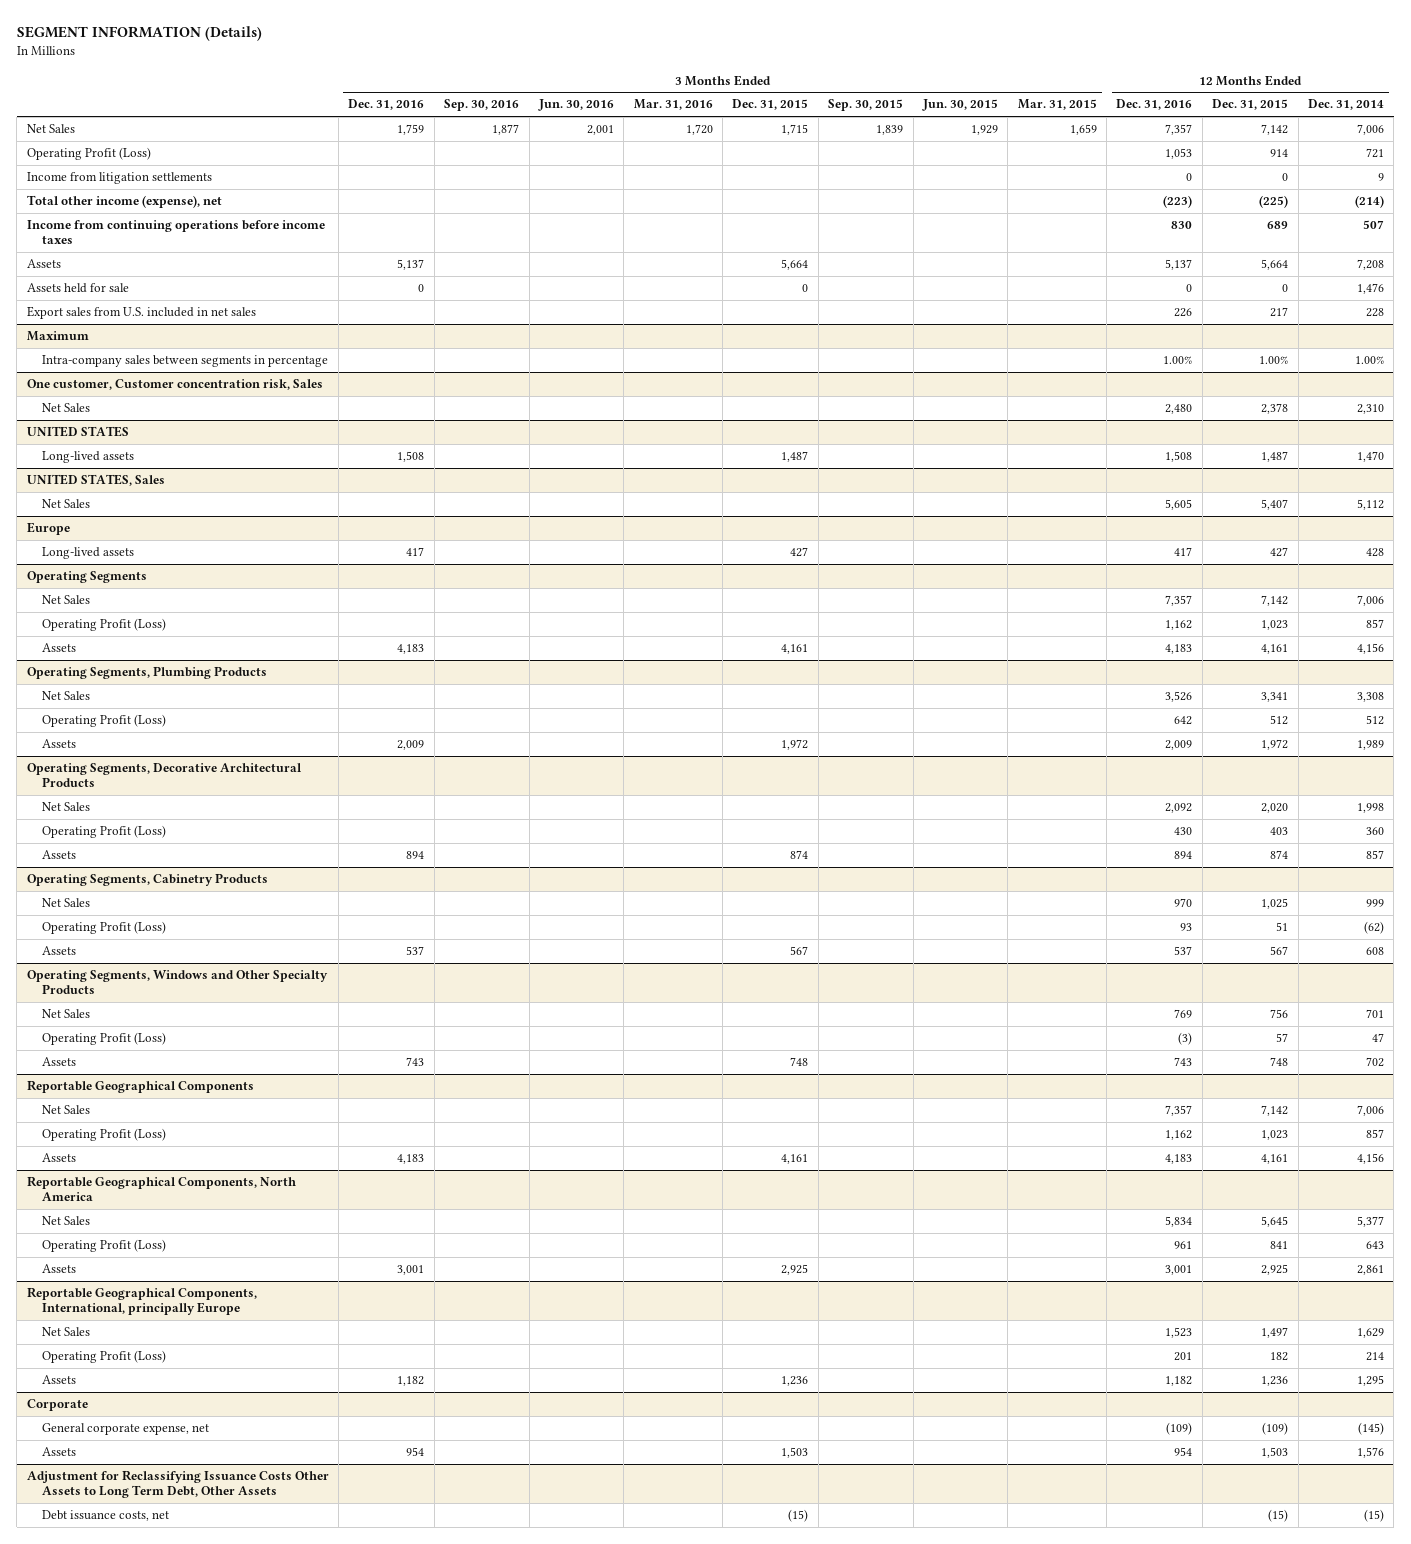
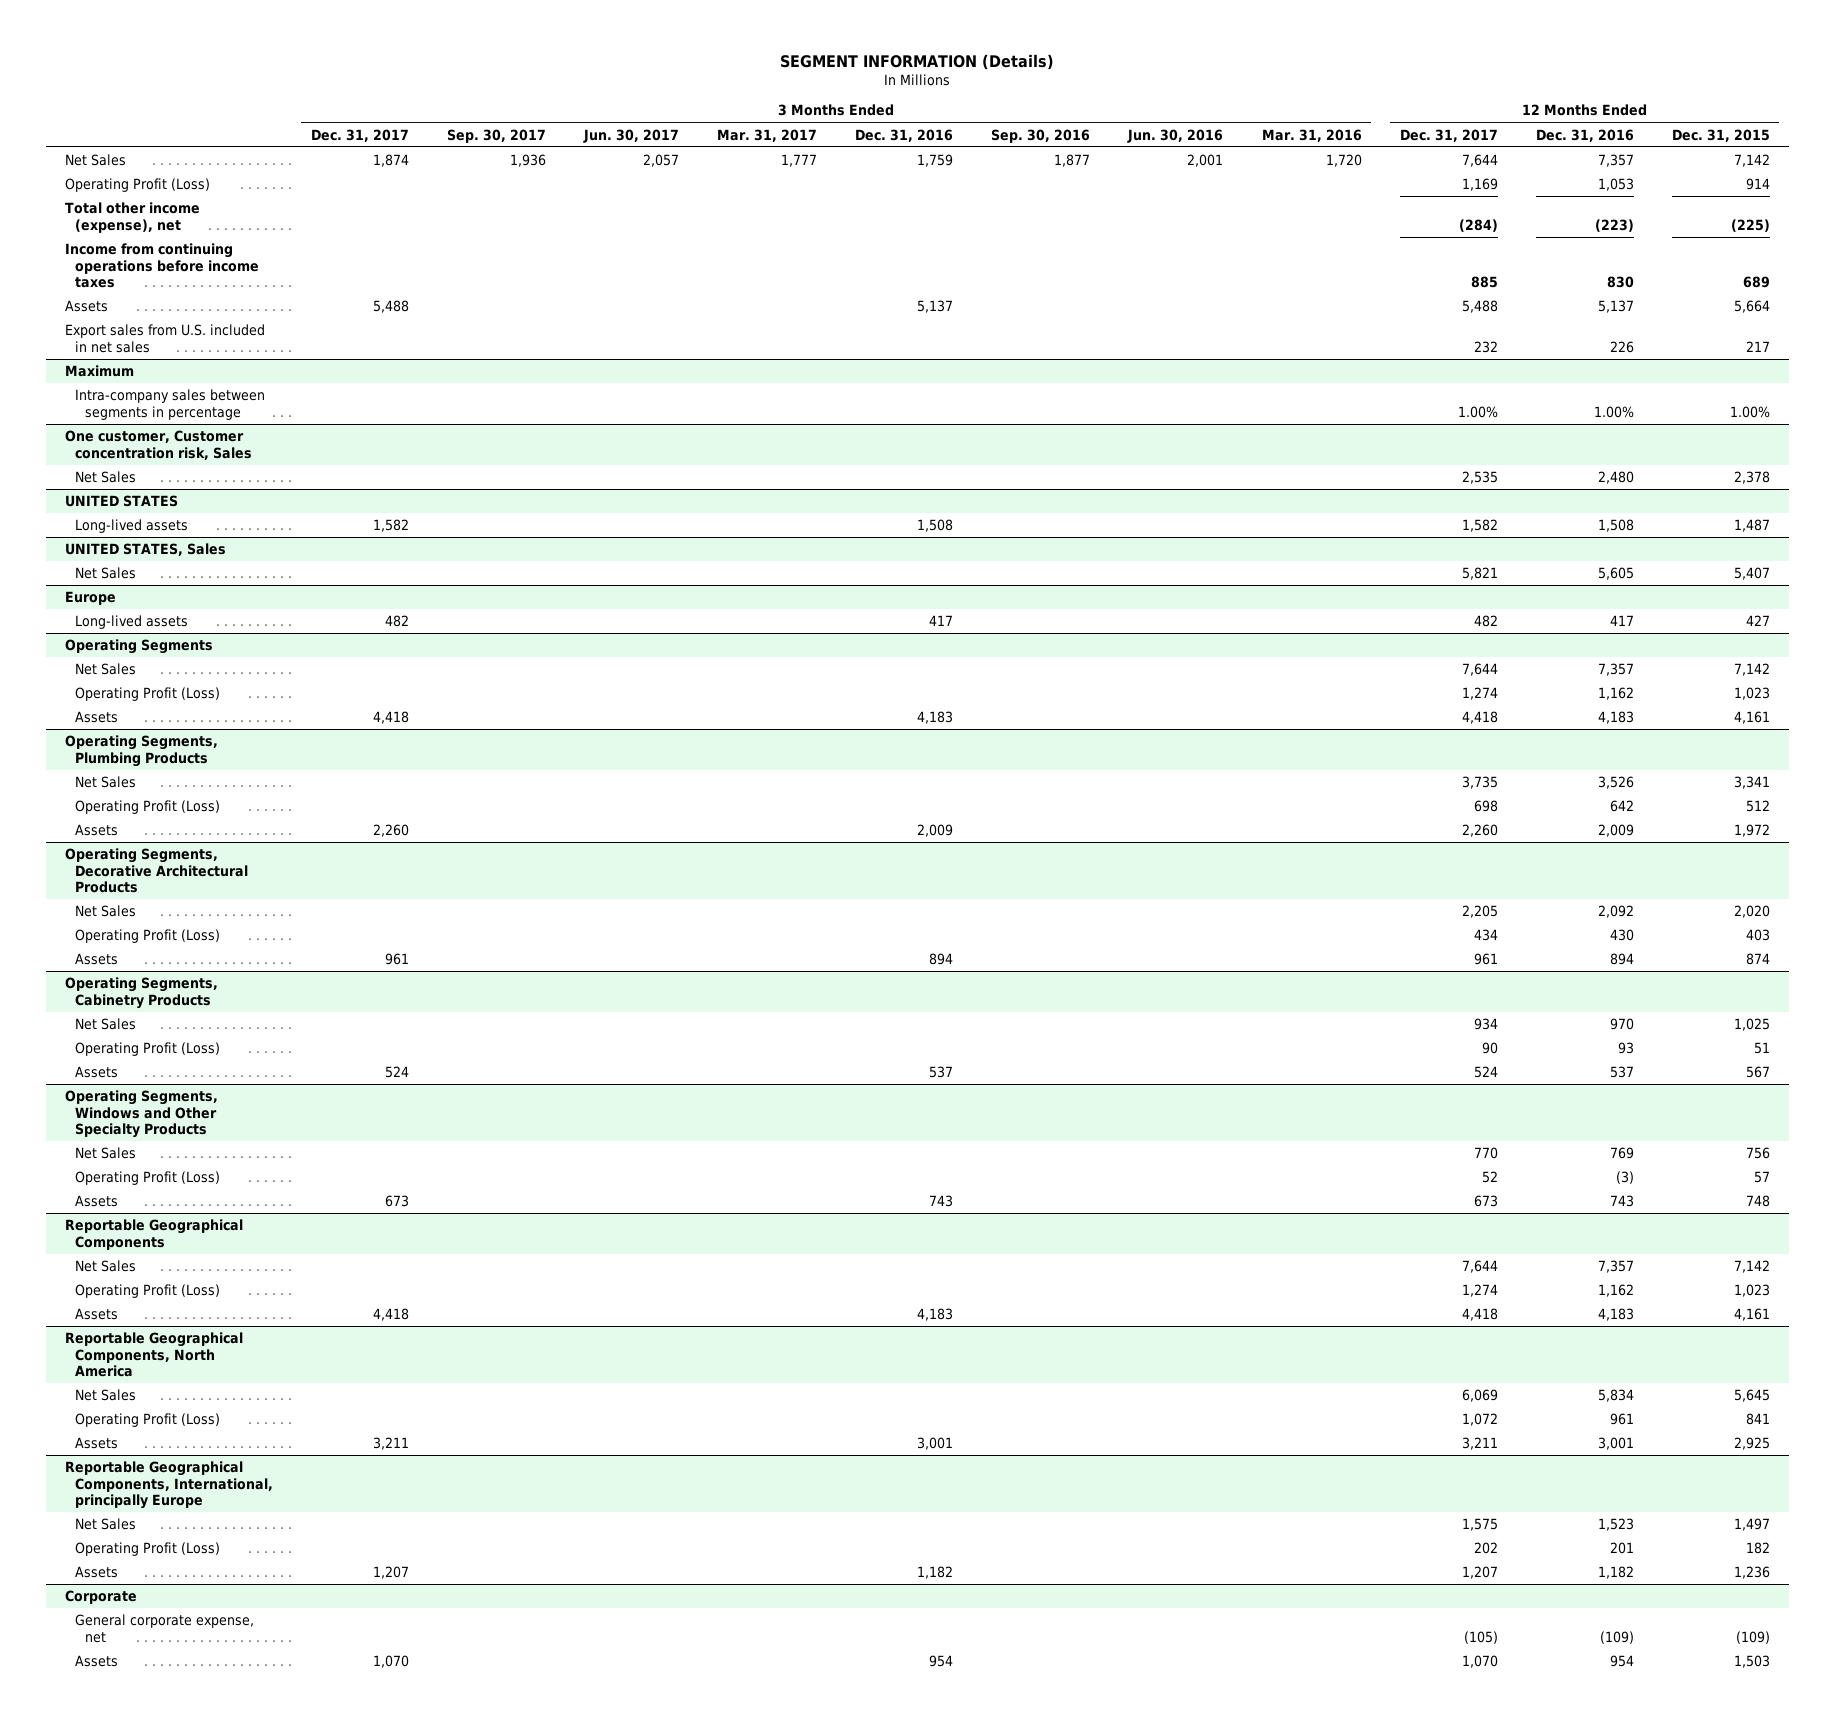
[732,99,809,111] Dec. 31, 2015 -> none
[828,99,904,112] Sep. 30, 2015 -> none
[921,99,998,112] Jun. 30, 2015 -> none
[1017,99,1097,111] Mar. 31, 2015 -> none
[1308,99,1385,111] Dec. 31, 2014 -> none
none -> [310,128,409,142] Dec. 31, 2017
none -> [446,128,546,143] Sep. 30, 2017
none -> [583,128,680,143] Jun. 30, 2017
none -> [717,128,818,142] Mar. 31, 2017
none -> [1399,128,1498,142] Dec. 31, 2017
[26,172,212,185] Income from litigation settlements -> none
[26,283,129,294] Assets held for sale -> none
[26,1470,329,1499] Adjustment for Reclassifying Issuance Costs Other Assets to Long Term Debt, Other Assets -> none
[41,1510,169,1522] Debt issuance costs, net -> none

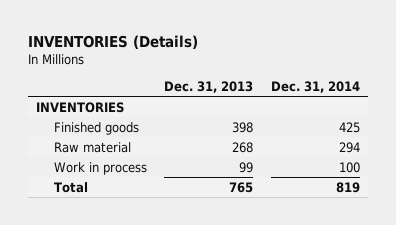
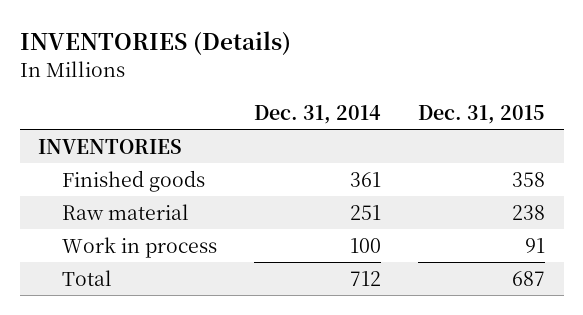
[164,80,254,93] Dec. 31, 2013 -> none
none -> [418,104,546,124] Dec. 31, 2015
[338,121,360,133] 425 -> [350,171,382,187] 361
[338,141,360,153] 294 -> [350,204,382,220] 251
[335,181,360,193] 819 -> [350,270,382,286] 712

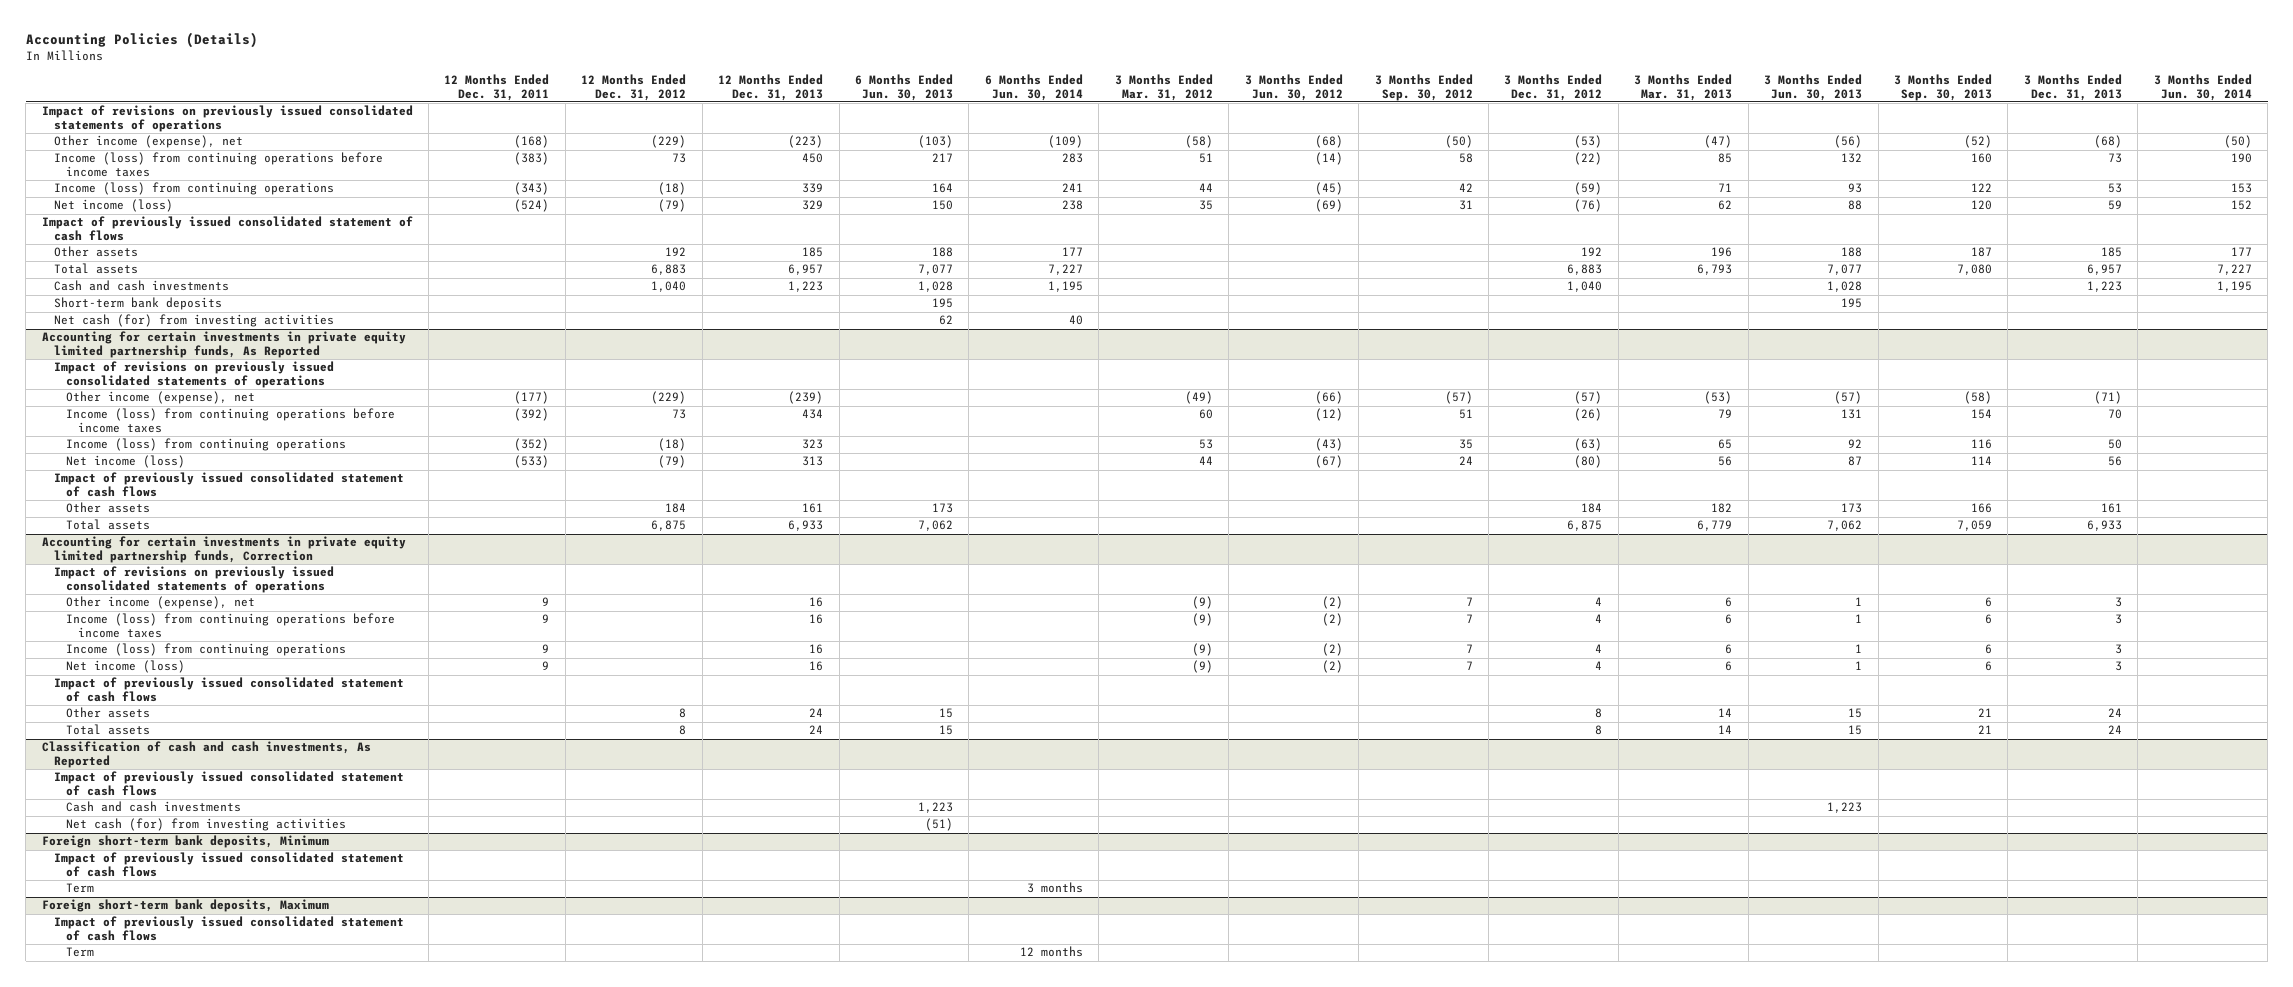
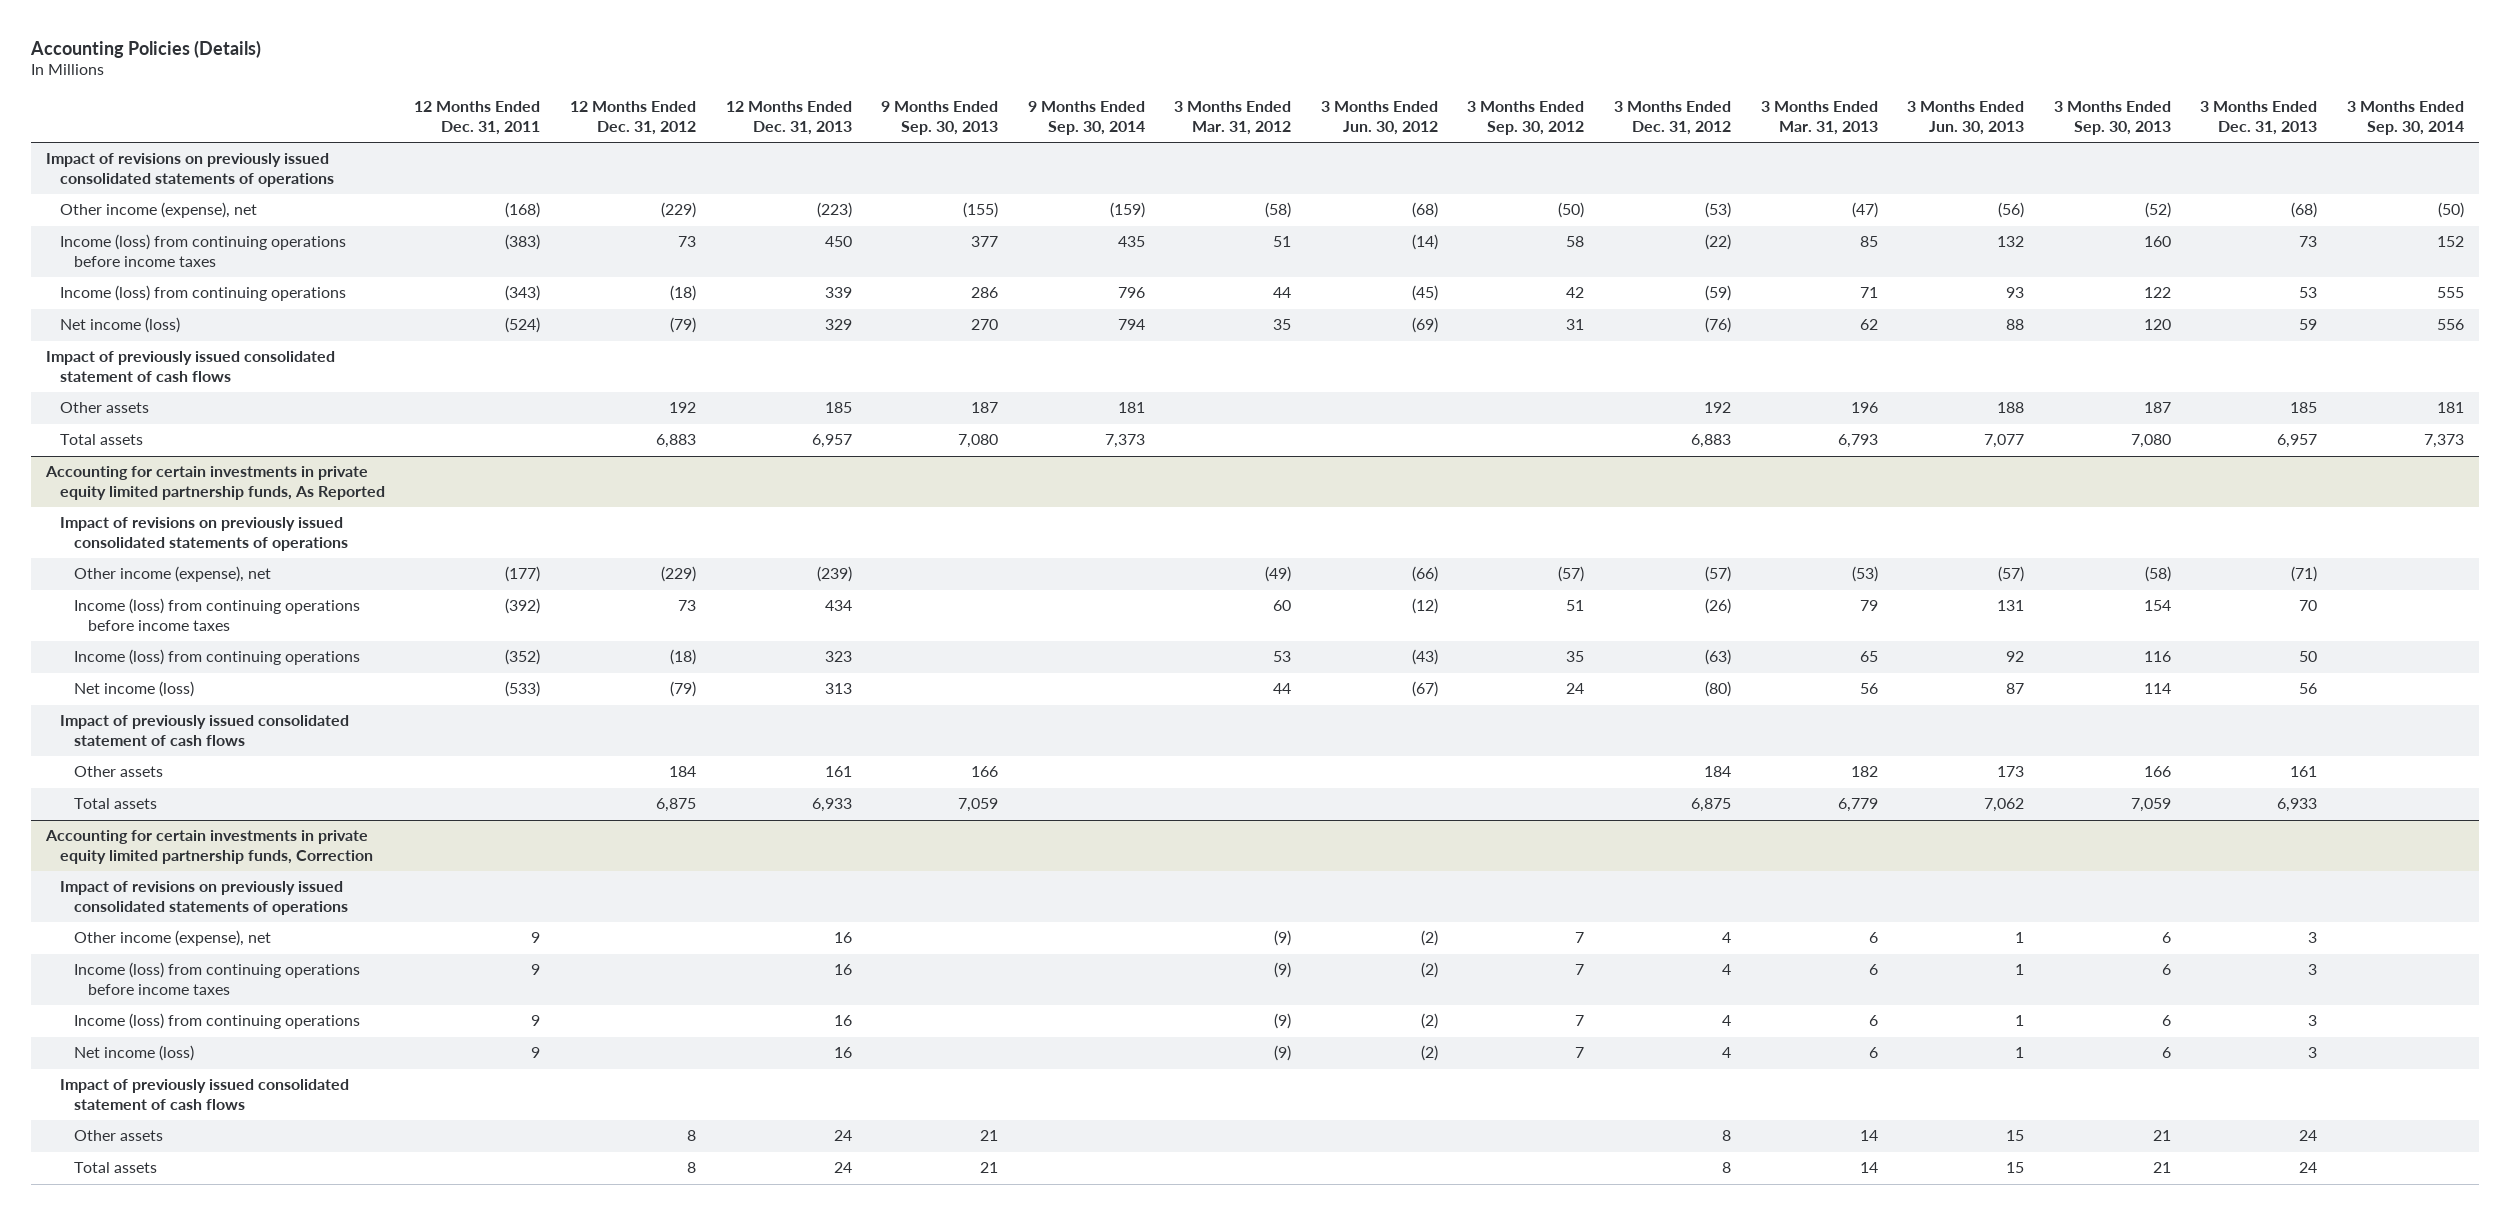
[855,74,954,101] 6 Months Ended Jun. 30, 2013 -> none
[984,74,1083,101] 6 Months Ended Jun. 30, 2014 -> none
[2153,74,2252,101] 3 Months Ended Jun. 30, 2014 -> none
none -> [881,101,999,135] 9 Months Ended Sep. 30, 2013
none -> [1027,101,1145,135] 9 Months Ended Sep. 30, 2014
none -> [2346,101,2464,135] 3 Months Ended Sep. 30, 2014
[53,280,229,292] Cash and cash investments -> none
[53,297,222,311] Short-term bank deposits -> none
[53,314,334,328] Net cash (for) from investing activities -> none
[41,741,371,769] Classification of cash and cash investments, As Reported -> none
[53,771,404,797] Impact of previously issued consolidated statement of cash flows -> none
[65,801,241,813] Cash and cash investments -> none
[65,818,346,832] Net cash (for) from investing activities -> none
[41,835,329,849] Foreign short-term bank deposits, Minimum -> none
[53,852,404,878] Impact of previously issued consolidated statement of cash flows -> none
[65,883,94,894] Term -> none
[41,899,329,913] Foreign short-term bank deposits, Maximum -> none
[53,916,404,942] Impact of previously issued consolidated statement of cash flows -> none
[65,947,94,958] Term -> none

